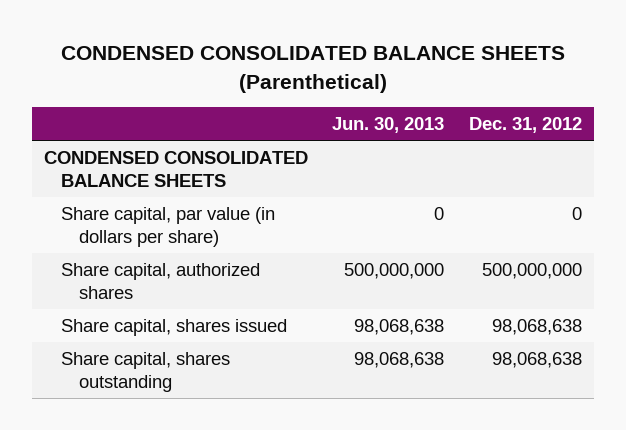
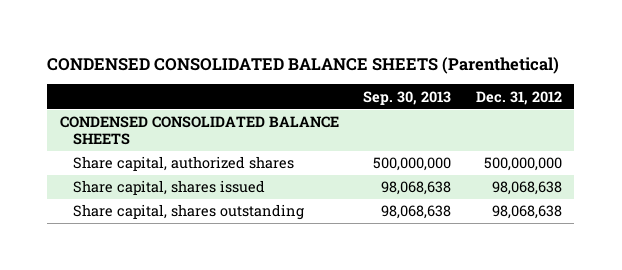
[332,116,445,133] Jun. 30, 2013 -> none
none -> [363,90,452,105] Sep. 30, 2013
[61,206,276,247] Share capital, par value (in dollars per share) -> none

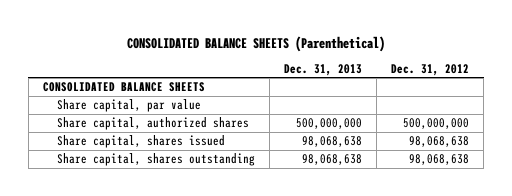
[47,56,560,74] CONDENSED CONSOLIDATED BALANCE SHEETS (Parenthetical) -> [127,35,386,52] CONSOLIDATED BALANCE SHEETS (Parenthetical)
[363,90,452,105] Sep. 30, 2013 -> none
none -> [283,63,362,76] Dec. 31, 2013
[59,116,339,146] CONDENSED CONSOLIDATED BALANCE SHEETS -> [43,82,206,93] CONSOLIDATED BALANCE SHEETS
none -> [56,99,201,113] Share capital, par value

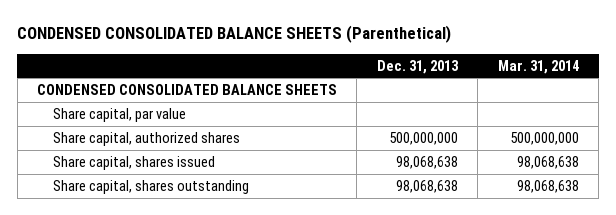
[127,35,386,52] CONSOLIDATED BALANCE SHEETS (Parenthetical) -> [17,25,452,44] CONDENSED CONSOLIDATED BALANCE SHEETS (Parenthetical)
[391,63,470,76] Dec. 31, 2012 -> none
none -> [497,59,579,74] Mar. 31, 2014
[43,82,206,93] CONSOLIDATED BALANCE SHEETS -> [37,83,338,95] CONDENSED CONSOLIDATED BALANCE SHEETS

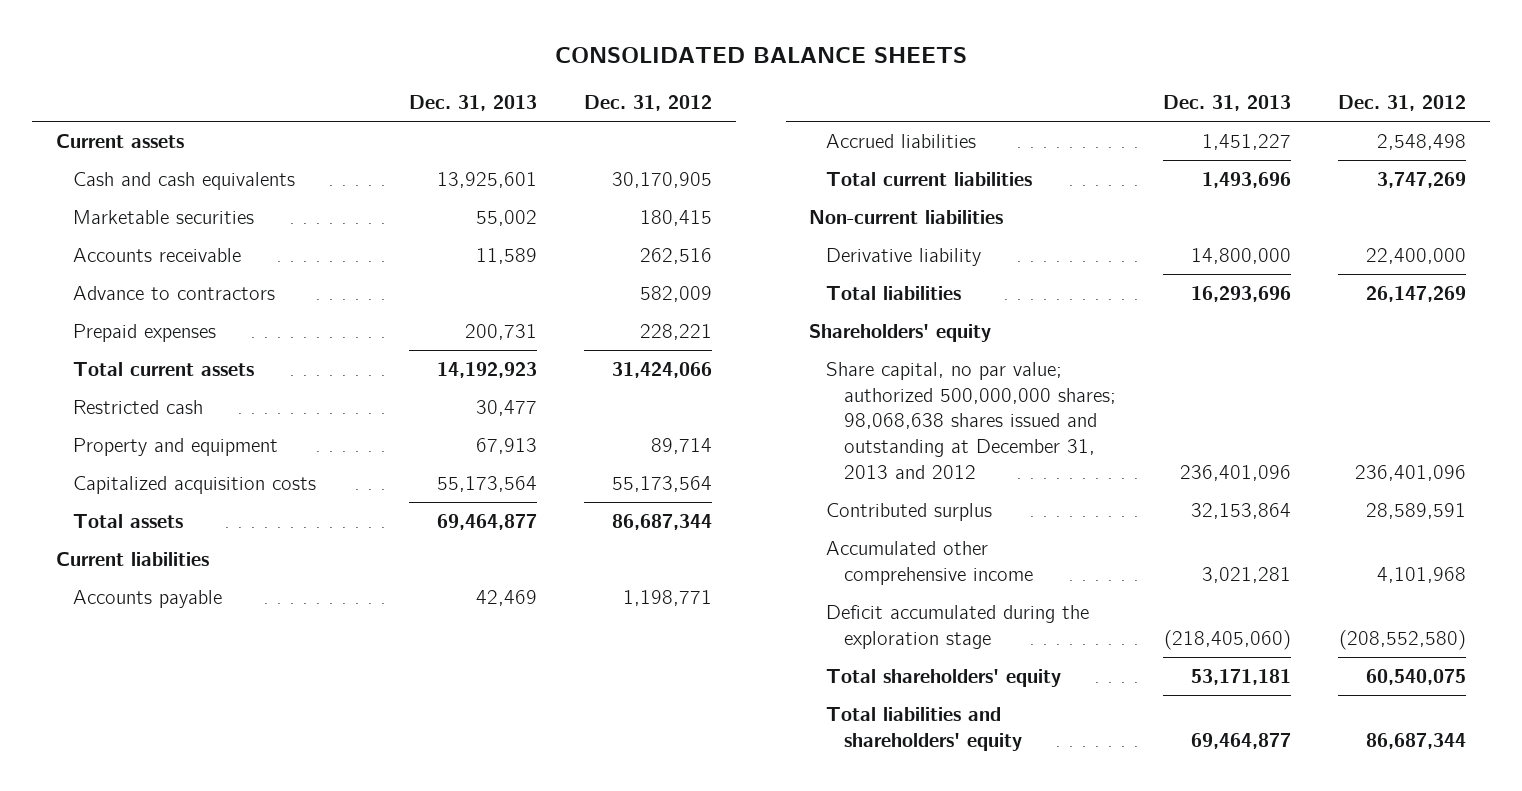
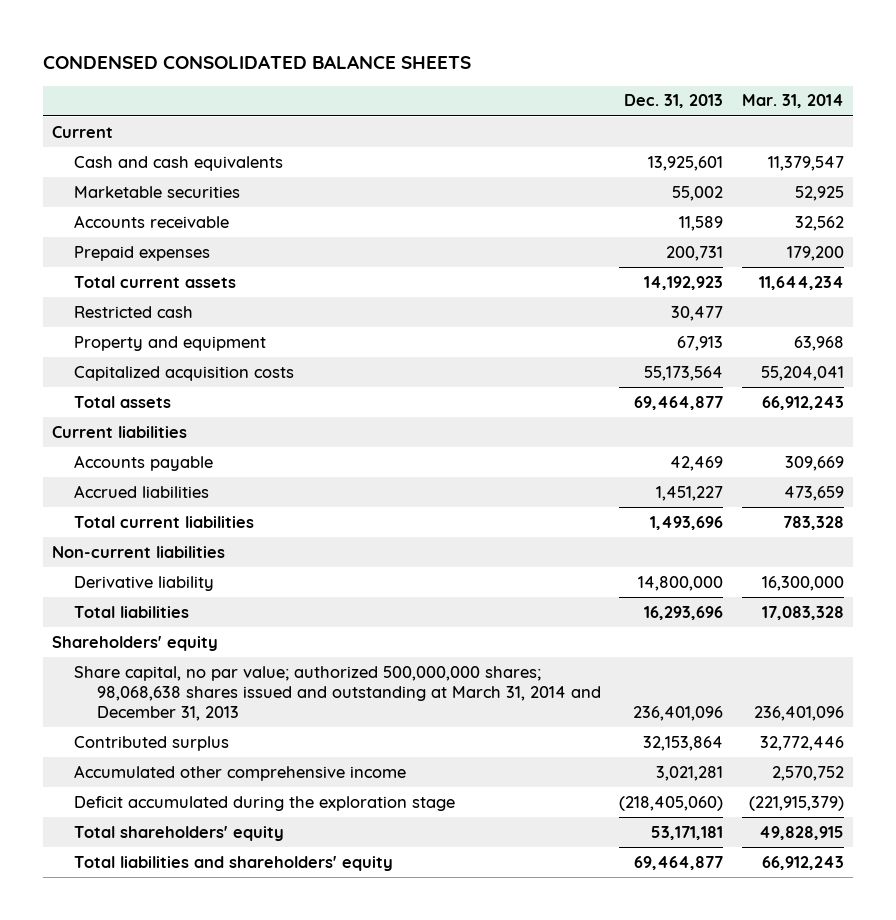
[554,46,967,63] CONSOLIDATED BALANCE SHEETS -> [42,54,471,69] CONDENSED CONSOLIDATED BALANCE SHEETS
[584,94,713,111] Dec. 31, 2012 -> none
none -> [742,94,845,109] Mar. 31, 2014
[55,134,184,149] Current assets -> [52,125,114,138] Current
[72,286,275,301] Advance to contractors -> none
[826,362,1116,479] Share capital, no par value; authorized 500,000,000 shares; 98,068,638 shares issued and outstanding at December 31, 2013 and 2012 -> [74,665,601,722] Share capital, no par value; authorized 500,000,000 shares; 98,068,638 shares issued and outstanding at March 31, 2014 and December 31, 2013

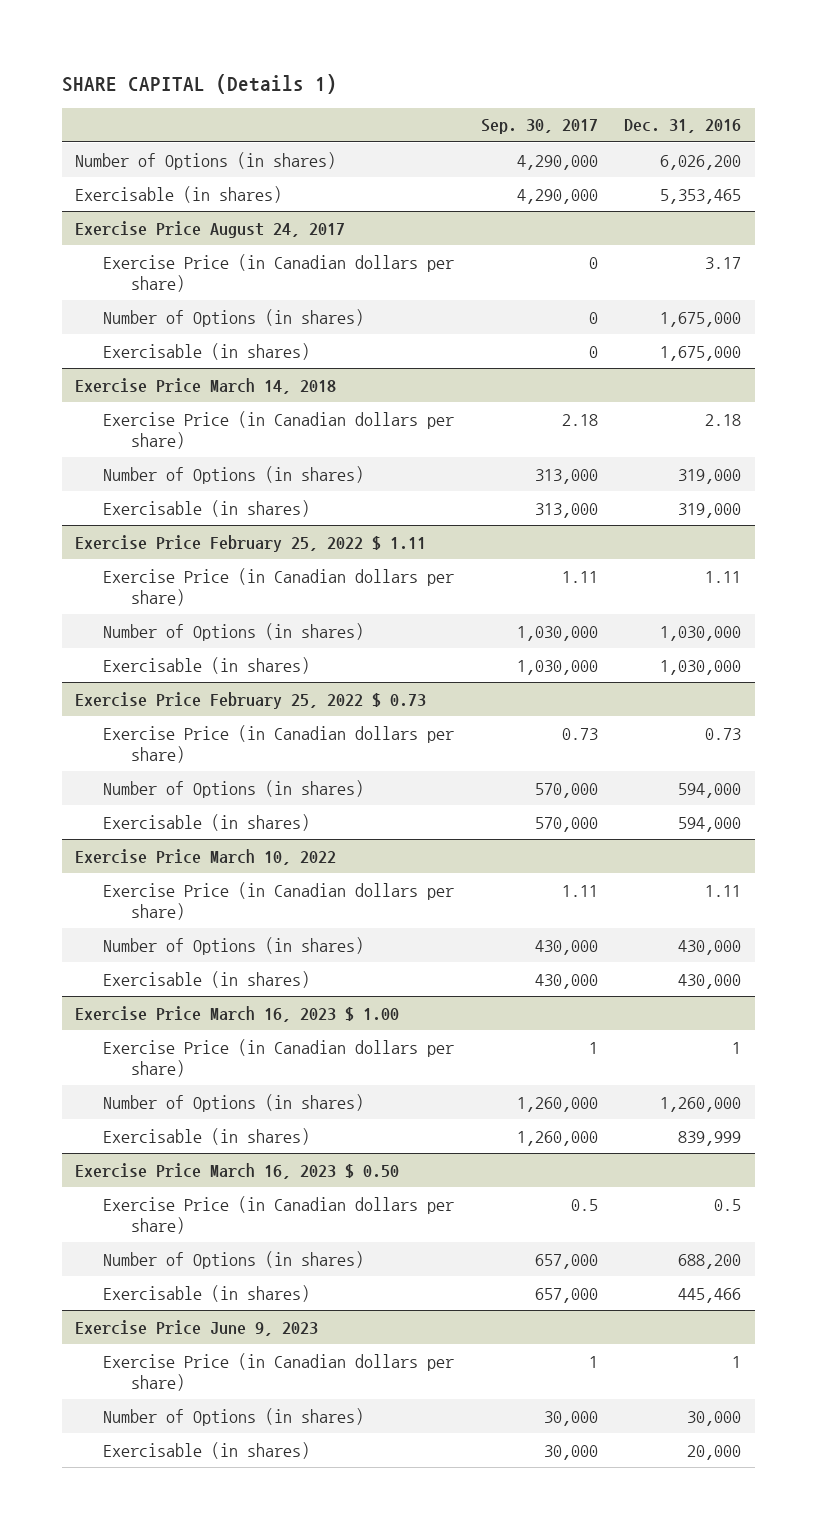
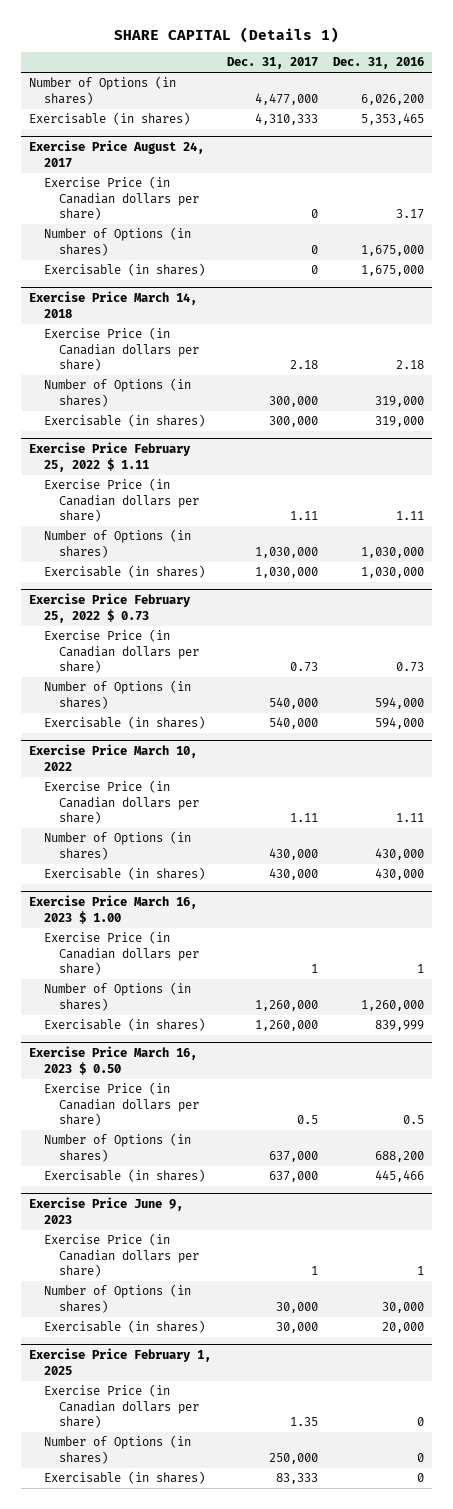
[480,119,598,135] Sep. 30, 2017 -> none
none -> [226,57,318,70] Dec. 31, 2017
none -> [28,1348,211,1375] Exercise Price February 1, 2025
none -> [43,1384,200,1429] Exercise Price (in Canadian dollars per share)
none -> [43,1435,191,1464] Number of Options (in shares)
none -> [43,1471,205,1485] Exercisable (in shares)

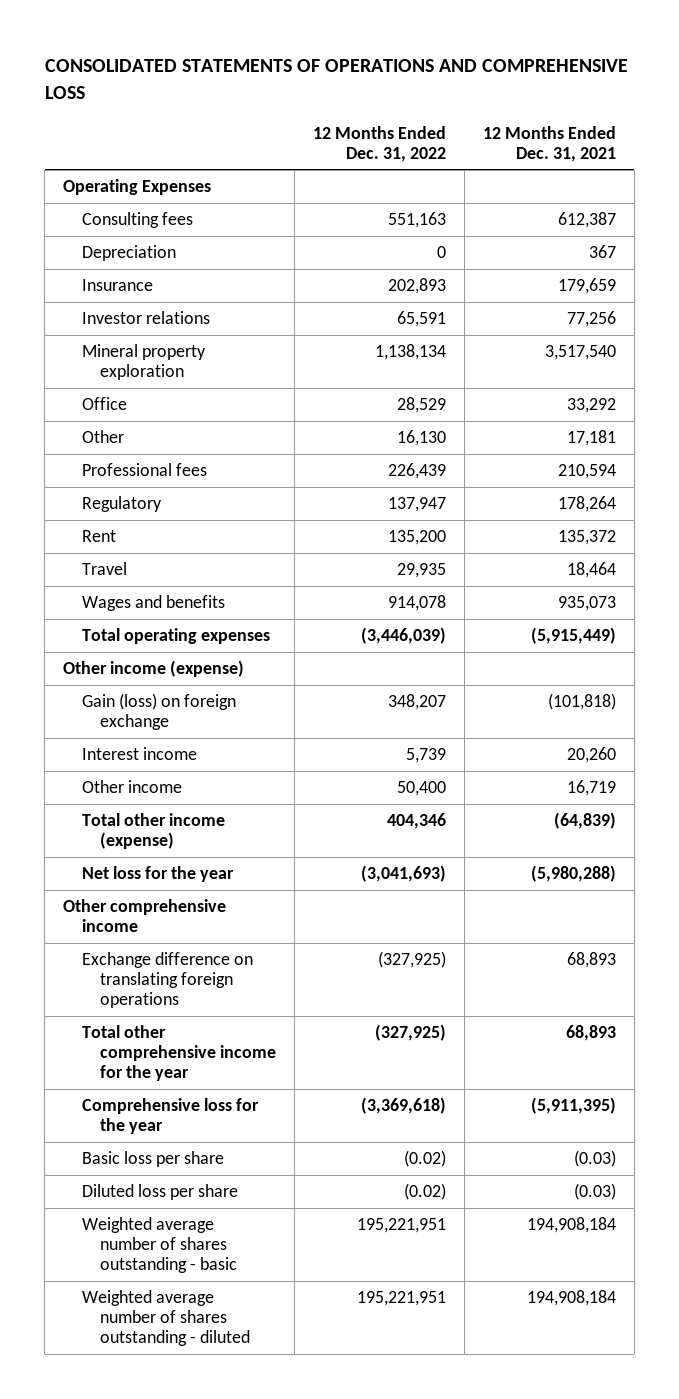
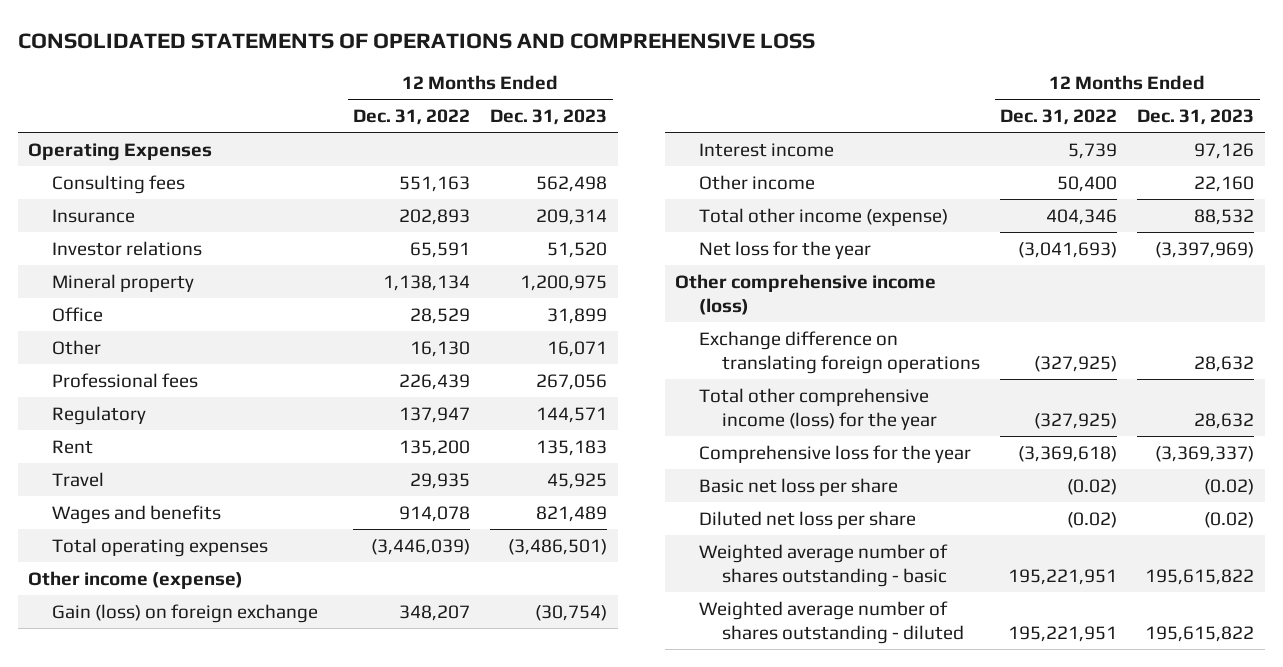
[482,125,616,162] 12 Months Ended Dec. 31, 2021 -> none
none -> [490,109,608,126] Dec. 31, 2023
[81,245,176,262] Depreciation -> none
[81,344,206,381] Mineral property exploration -> [51,273,194,292] Mineral property
[63,899,227,933] Other comprehensive income -> [675,273,937,315] Other comprehensive income (loss)
[81,1025,277,1082] Total other comprehensive income for the year -> [698,387,937,430] Total other comprehensive income (loss) for the year
[81,1151,224,1168] Basic loss per share -> [698,477,898,496] Basic net loss per share
[81,1184,238,1201] Diluted loss per share -> [698,510,916,529] Diluted net loss per share

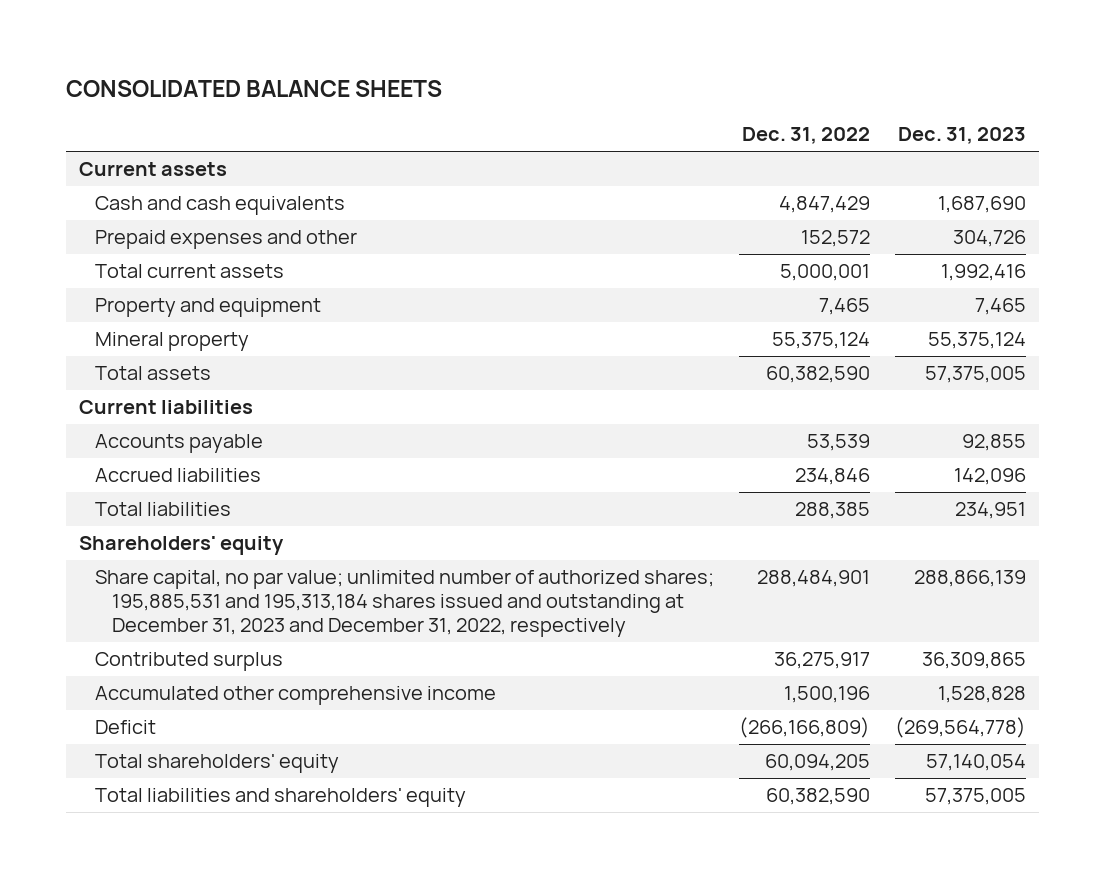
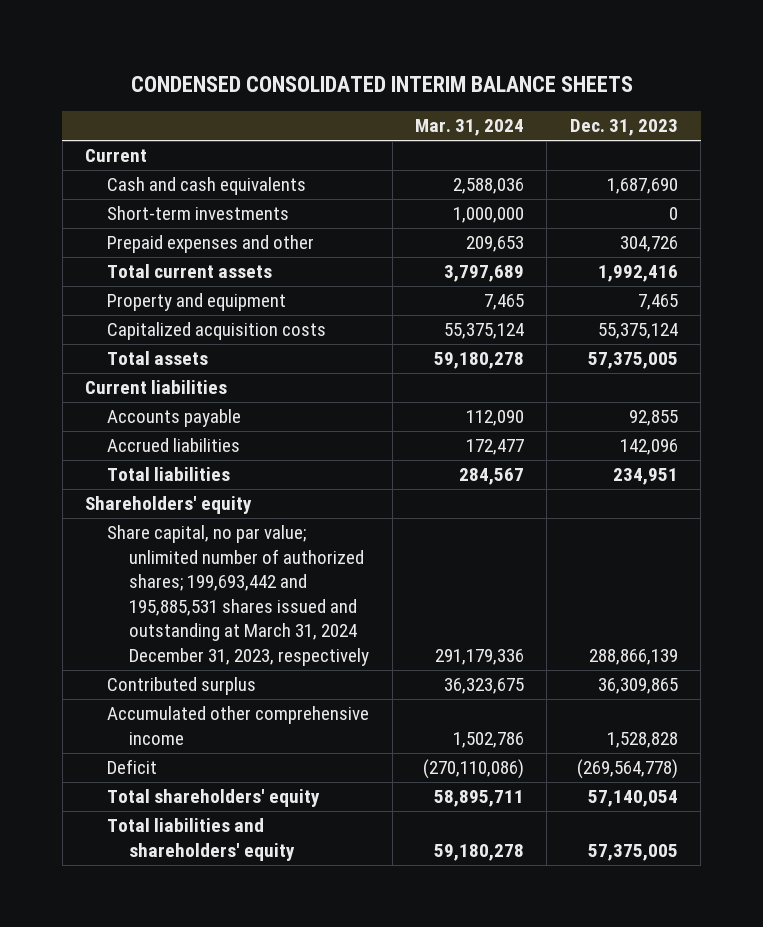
[66,80,443,98] CONSOLIDATED BALANCE SHEETS -> [130,75,633,92] CONDENSED CONSOLIDATED INTERIM BALANCE SHEETS
[742,127,871,145] Dec. 31, 2022 -> none
none -> [414,119,524,137] Mar. 31, 2024
[78,162,227,177] Current assets -> [85,149,148,163] Current
none -> [107,206,290,221] Short-term investments
[95,332,250,352] Mineral property -> [107,322,327,341] Capitalized acquisition costs
[95,570,715,638] Share capital, no par value; unlimited number of authorized shares; 195,885,531 and 195,313,184 shares issued and outstanding at December 31, 2023 and December 31, 2022, respectively -> [107,525,369,666] Share capital, no par value; unlimited number of authorized shares; 199,693,442 and 195,885,531 shares issued and outstanding at March 31, 2024 December 31, 2023, respectively

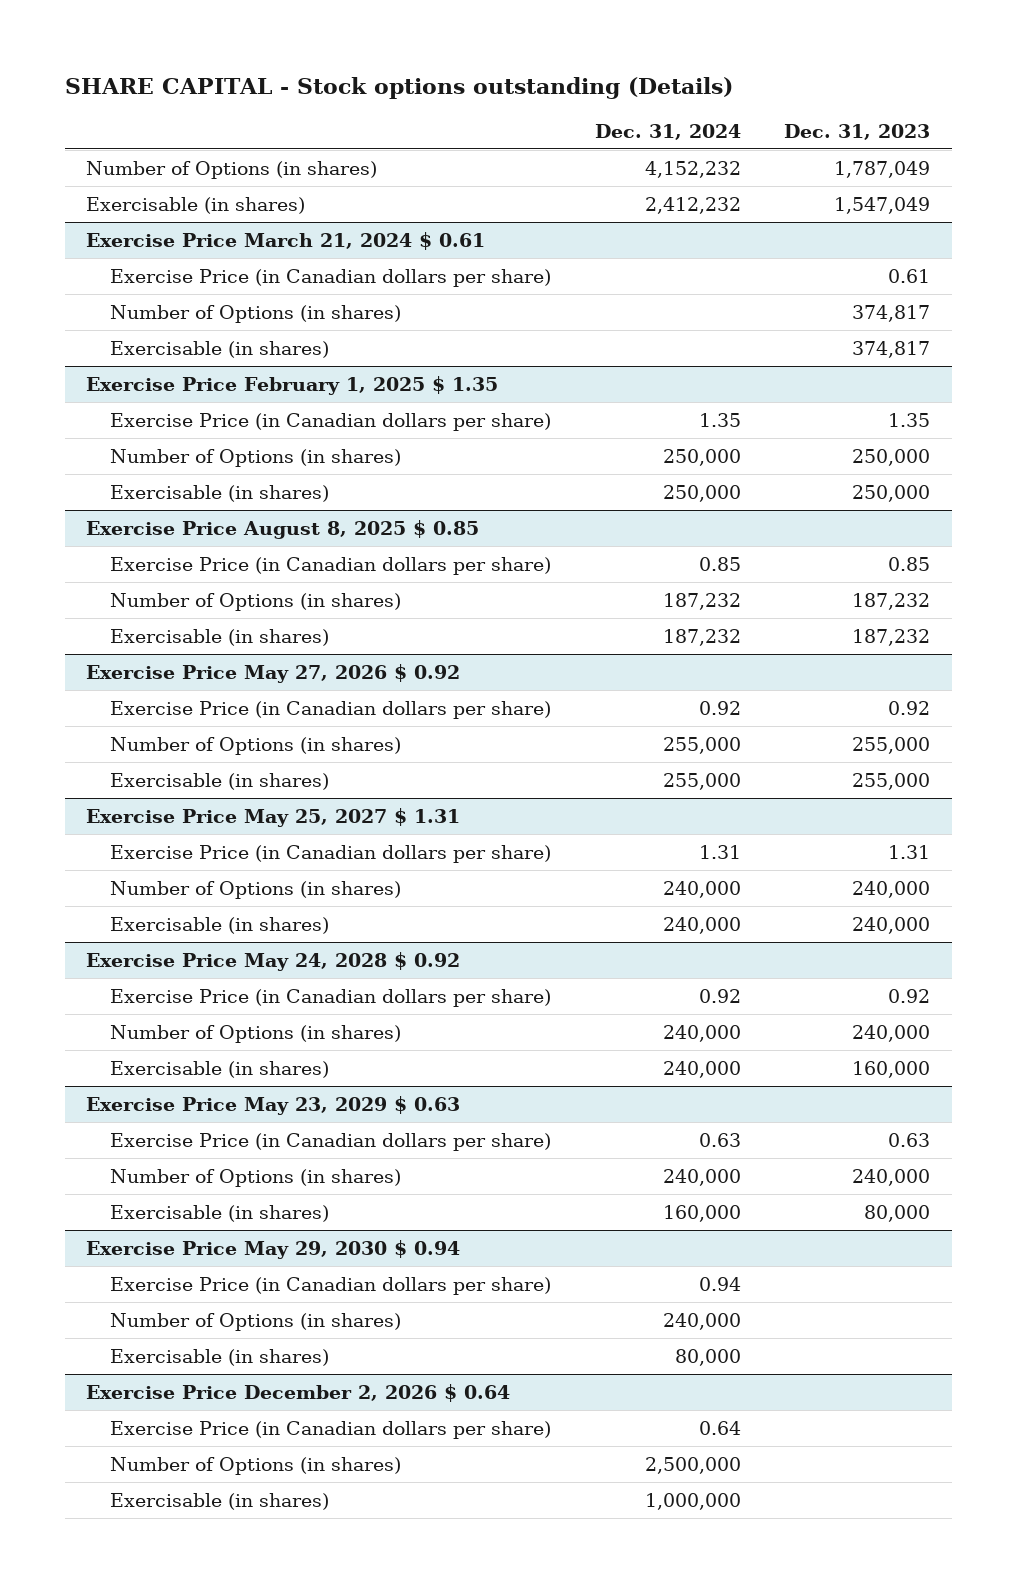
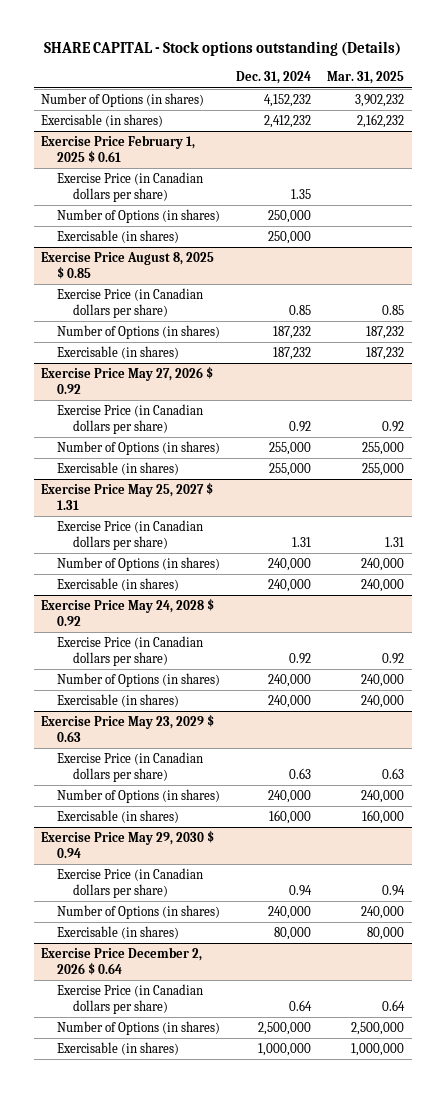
[784,123,931,140] Dec. 31, 2023 -> none
none -> [327,71,405,85] Mar. 31, 2025
[110,268,552,287] Exercise Price (in Canadian dollars per share) -> none
[110,304,402,323] Number of Options (in shares) -> none
[110,340,330,358] Exercisable (in shares) -> none
[86,375,499,395] Exercise Price February 1, 2025 $ 1.35 -> none
[86,231,486,250] Exercise Price March 21, 2024 $ 0.61 -> [41,134,196,163] Exercise Price February 1, 2025 $ 0.61

